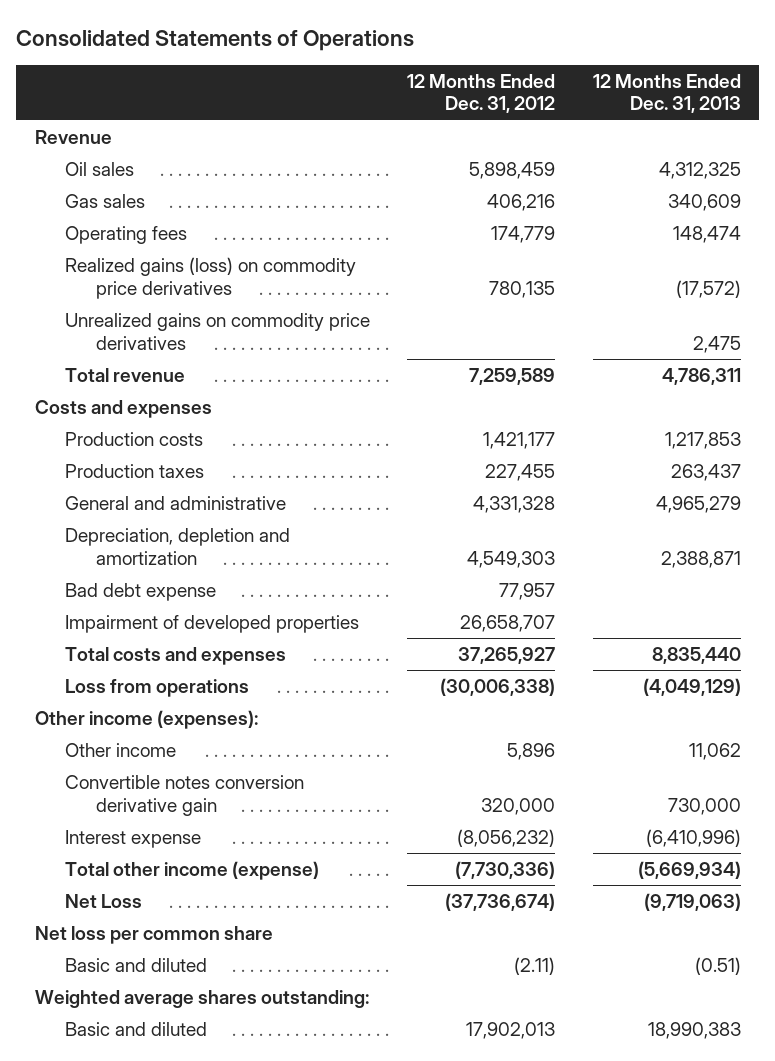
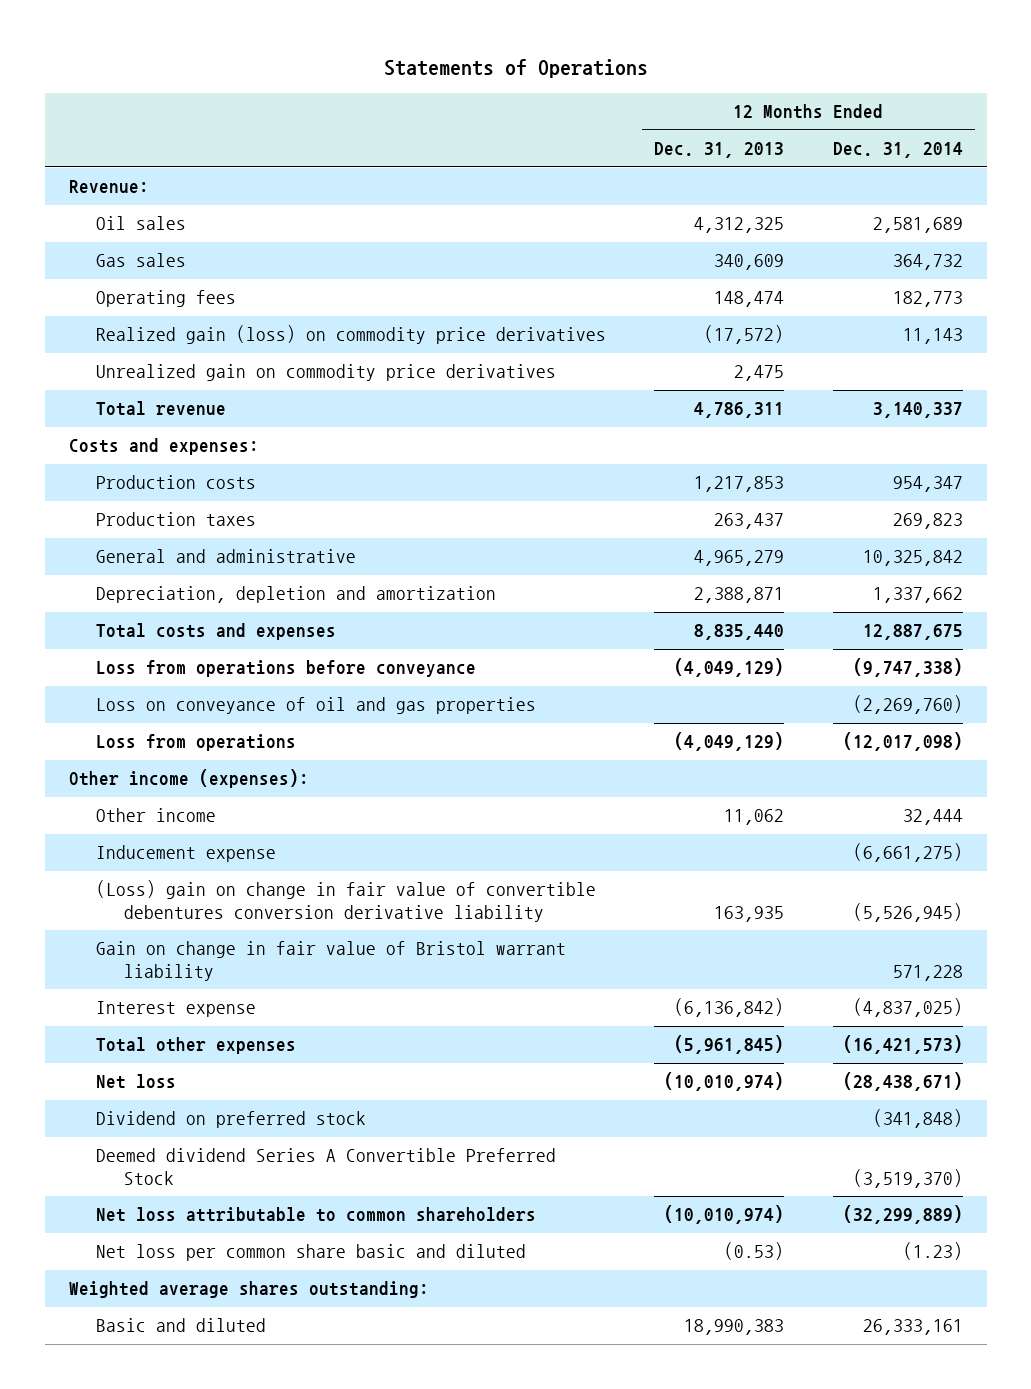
[16,29,415,51] Consolidated Statements of Operations -> [383,59,648,79] Statements of Operations
[407,73,556,114] 12 Months Ended Dec. 31, 2012 -> none
none -> [832,142,963,159] Dec. 31, 2014
[34,130,112,145] Revenue -> [68,180,149,194] Revenue:
[65,257,357,299] Realized gains (loss) on commodity price derivatives -> [96,325,607,345] Realized gain (loss) on commodity price derivatives
[65,313,371,350] Unrealized gains on commodity price derivatives -> [96,364,557,382] Unrealized gain on commodity price derivatives
[34,400,212,419] Costs and expenses -> [68,438,259,456] Costs and expenses:
[65,583,217,602] Bad debt expense -> none
[65,615,360,634] Impairment of developed properties -> none
none -> [96,660,477,678] Loss from operations before conveyance
none -> [96,697,537,715] Loss on conveyance of oil and gas properties
[34,926,273,945] Net loss per common share -> none
none -> [96,845,277,863] Inducement expense
[65,775,305,816] Convertible notes conversion derivative gain -> [96,880,597,922] (Loss) gain on change in fair value of convertible debentures conversion derivative liability
[667,797,741,815] 730,000 -> [714,905,785,922] 163,935
none -> [96,941,567,981] Gain on change in fair value of Bristol warrant liability
[645,829,741,848] (6,410,996) -> [674,998,785,1018] (6,136,842)
[65,861,320,881] Total other income (expense) -> [96,1037,297,1055] Total other expenses
[637,861,741,880] (5,669,934) -> [674,1035,785,1055] (5,961,845)
[65,894,143,909] Net Loss -> [96,1074,177,1090] Net loss
[643,893,741,912] (9,719,063) -> [664,1072,785,1092] (10,010,974)
none -> [96,1111,367,1129] Dividend on preferred stock
none -> [96,1148,557,1185] Deemed dividend Series A Convertible Preferred Stock
none -> [96,1207,537,1223] Net loss attributable to common shareholders
[65,958,208,973] Basic and diluted -> [96,1244,527,1262] Net loss per common share basic and diluted
[694,957,741,976] (0.51) -> [724,1242,785,1261] (0.53)

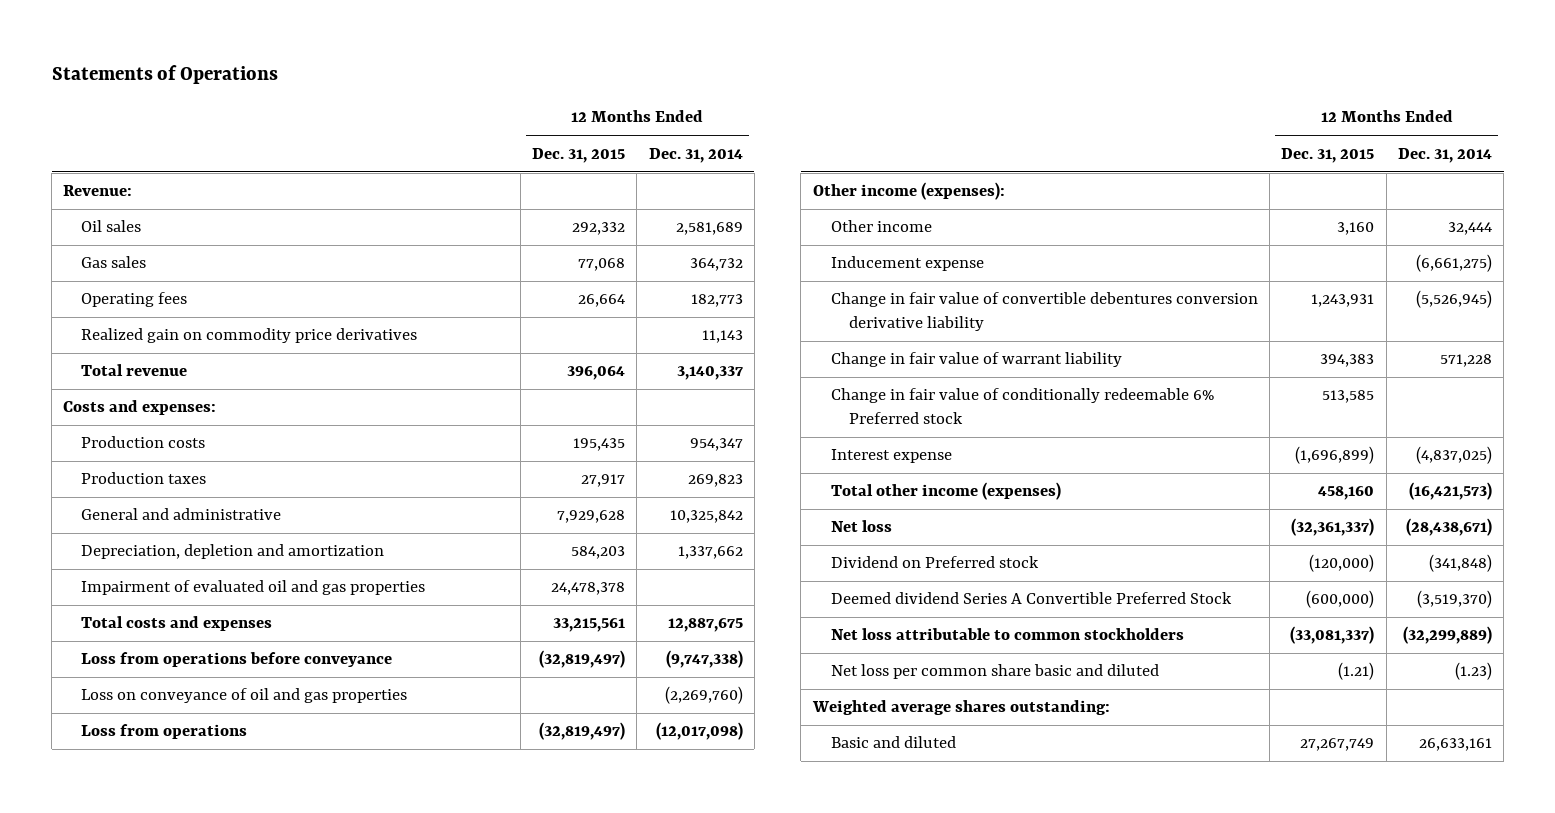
[654,142,785,159] Dec. 31, 2013 -> none
none -> [532,147,626,163] Dec. 31, 2015
[96,364,557,382] Unrealized gain on commodity price derivatives -> none
[96,325,607,345] Realized gain (loss) on commodity price derivatives -> [81,328,418,344] Realized gain on commodity price derivatives
none -> [81,580,426,596] Impairment of evaluated oil and gas properties
[96,880,597,922] (Loss) gain on change in fair value of convertible debentures conversion derivative liability -> [830,292,1258,332] Change in fair value of convertible debentures conversion derivative liability
[96,941,567,981] Gain on change in fair value of Bristol warrant liability -> [830,352,1122,368] Change in fair value of warrant liability
none -> [830,388,1214,425] Change in fair value of conditionally redeemable 6% Preferred stock
[96,1037,297,1055] Total other expenses -> [830,482,1061,501] Total other income (expenses)
[96,1111,367,1129] Dividend on preferred stock -> [830,556,1039,569] Dividend on Preferred stock
[96,1207,537,1223] Net loss attributable to common shareholders -> [830,628,1184,641] Net loss attributable to common stockholders
[862,1319,963,1336] 26,333,161 -> [1418,738,1492,752] 26,633,161

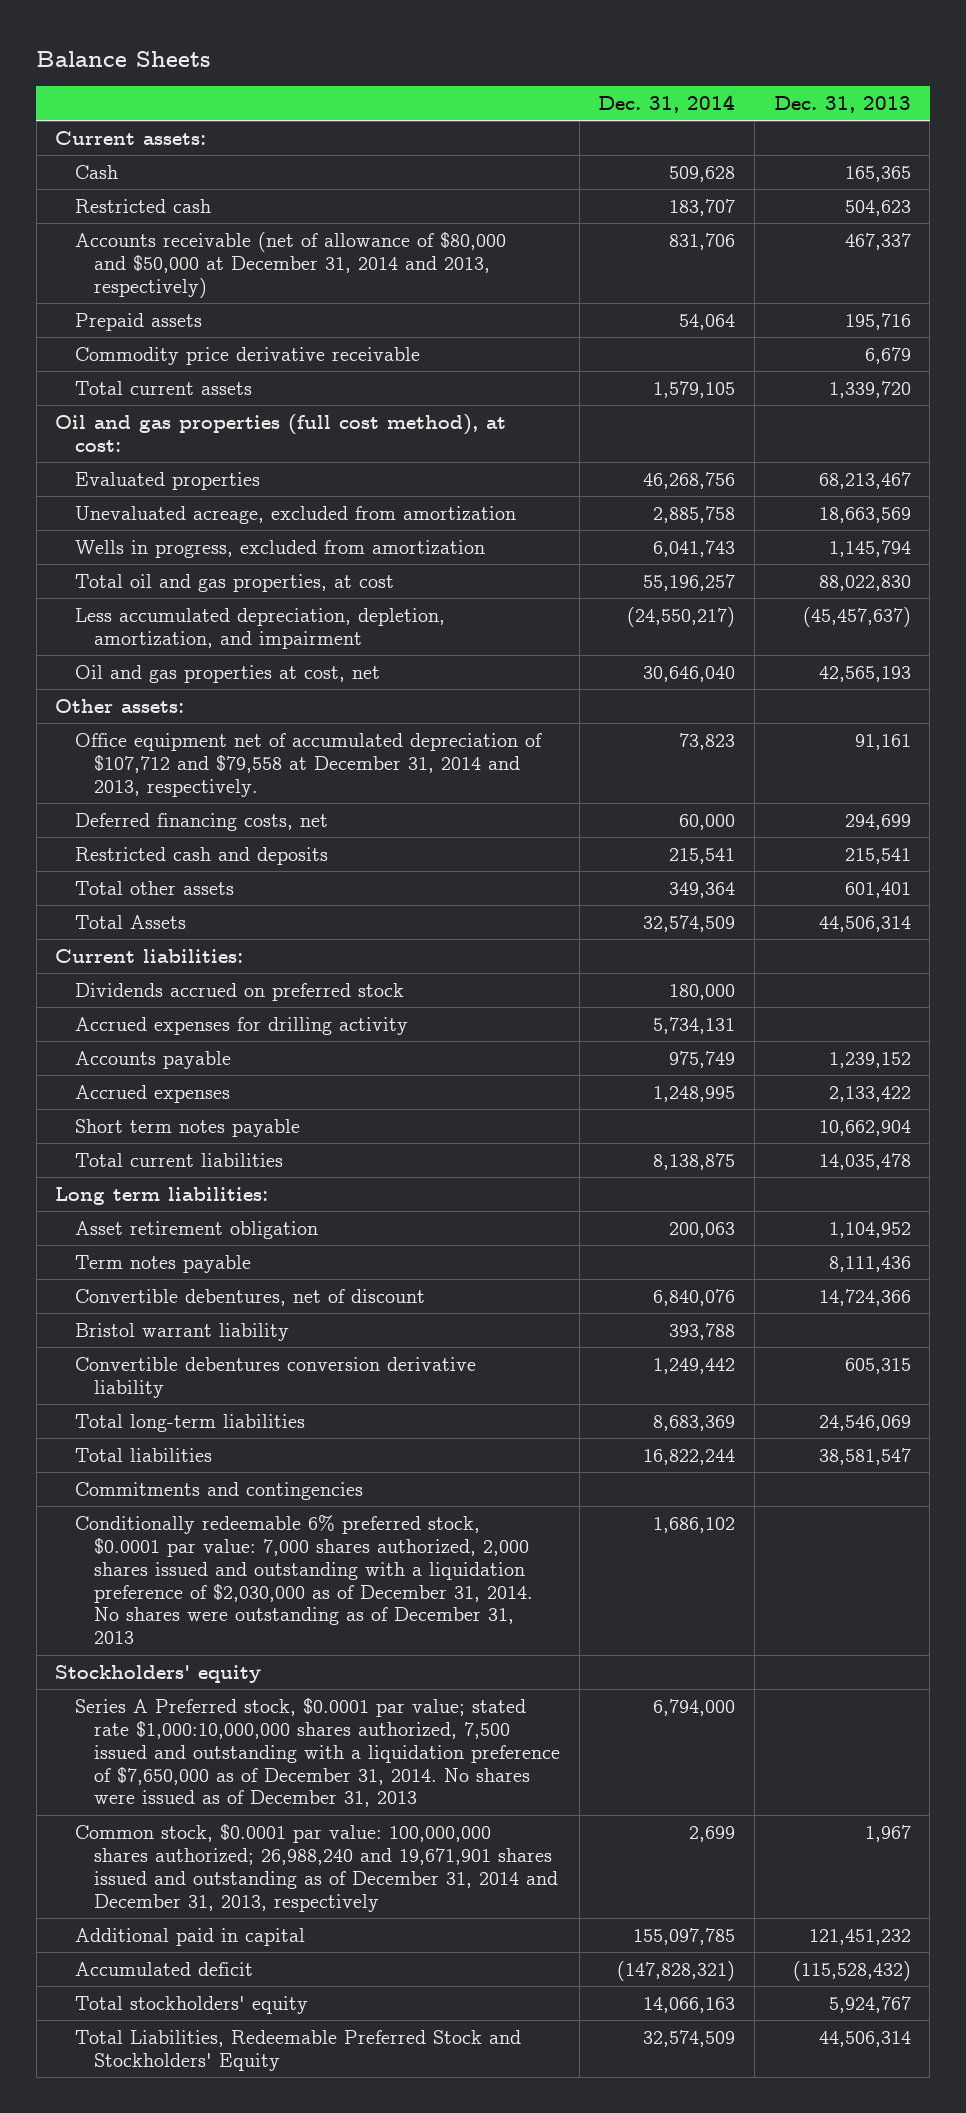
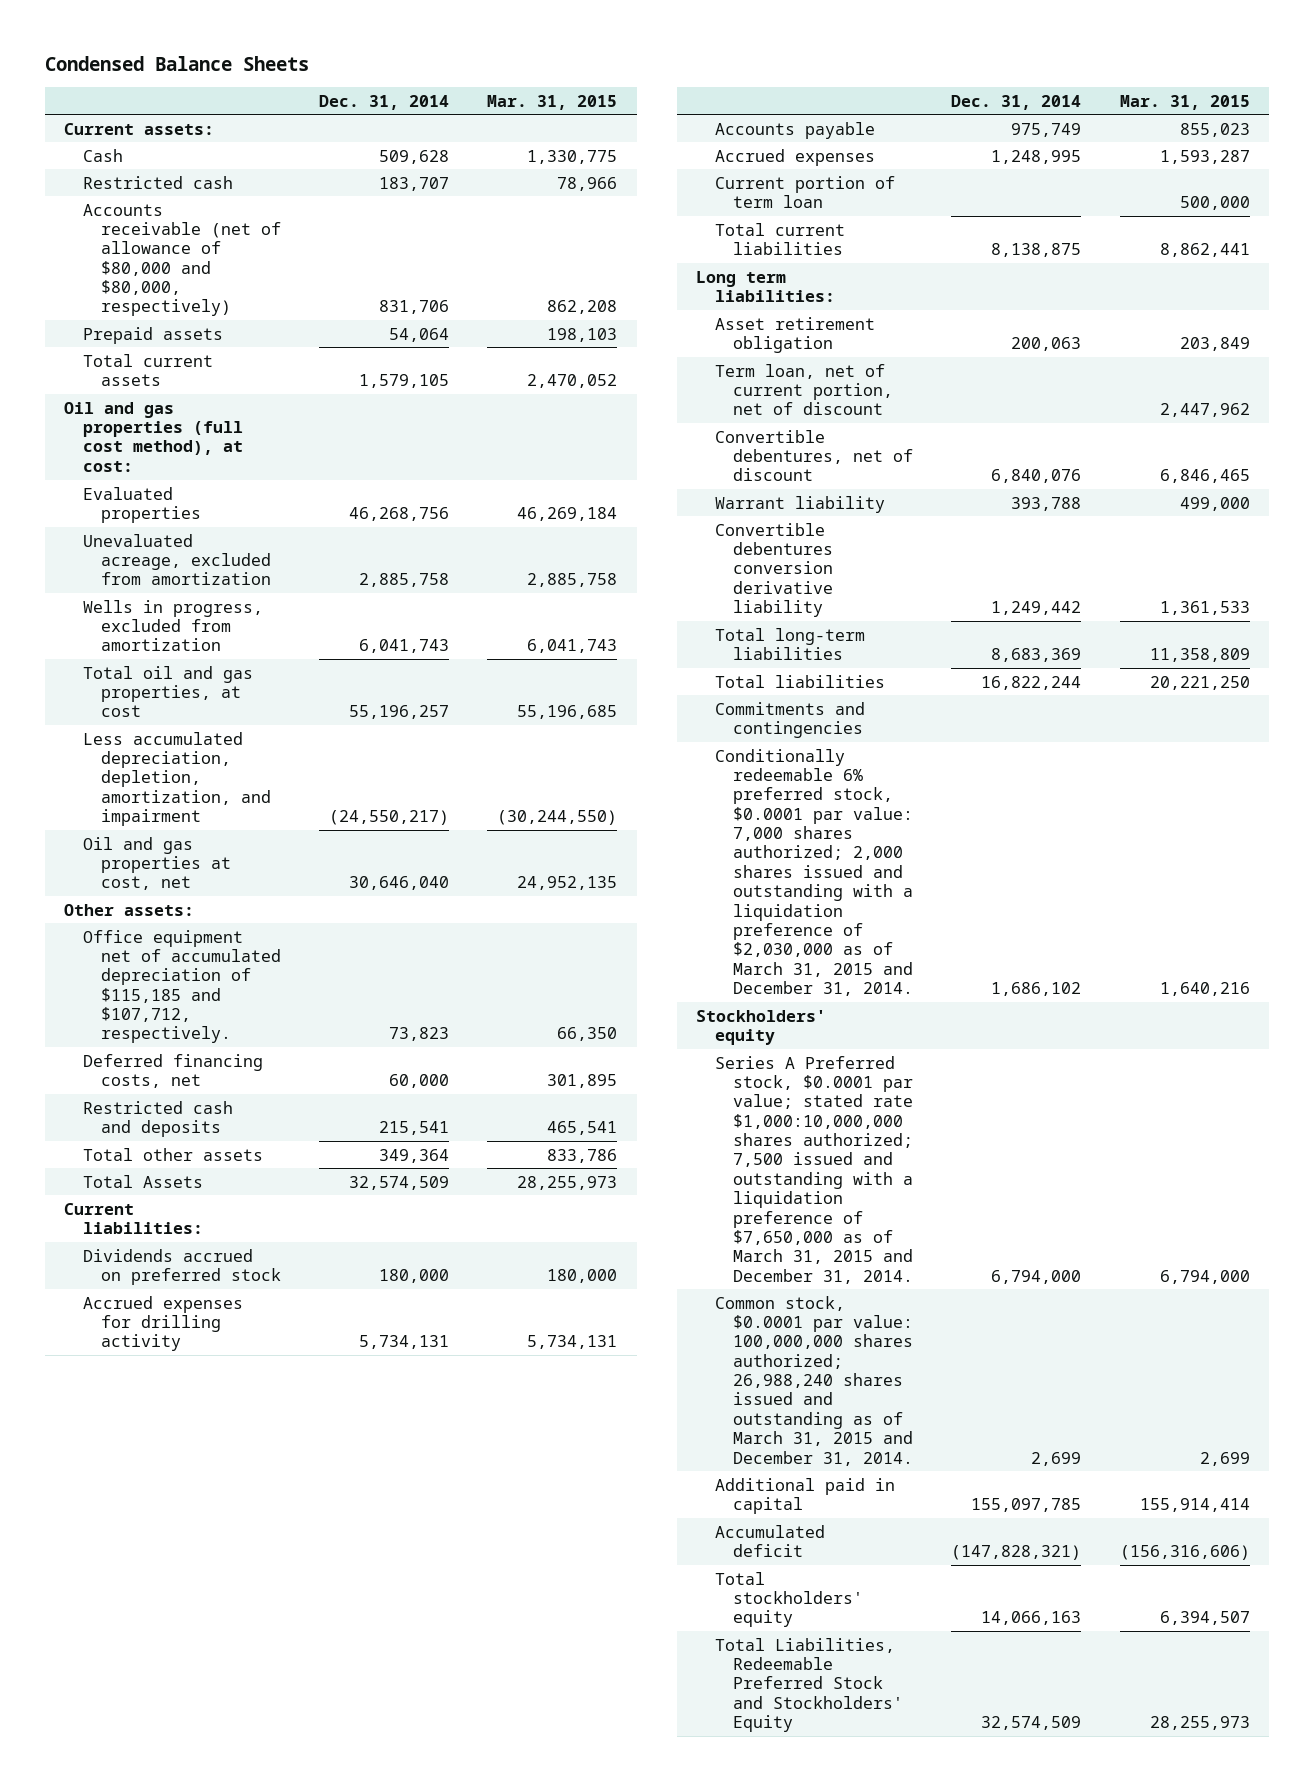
[36,50,211,67] Balance Sheets -> [45,55,310,71] Condensed Balance Sheets
[773,95,911,113] Dec. 31, 2013 -> none
none -> [487,94,618,110] Mar. 31, 2015
[74,231,506,298] Accounts receivable (net of allowance of $80,000 and $50,000 at December 31, 2014 and 2013, respectively) -> [82,203,282,317] Accounts receivable (net of allowance of $80,000 and $80,000, respectively)
[74,346,420,365] Commodity price derivative receivable -> none
[74,732,542,797] Office equipment net of accumulated depreciation of $107,712 and $79,558 at December 31, 2014 and 2013, respectively. -> [82,929,282,1044] Office equipment net of accumulated depreciation of $115,185 and $107,712, respectively.
[74,1118,300,1137] Short term notes payable -> [714,175,895,208] Current portion of term loan
[74,1254,251,1273] Term notes payable -> [714,363,894,416] Term loan, net of current portion, net of discount
[74,1322,289,1341] Bristol warrant liability -> [714,495,885,513] Warrant liability
[74,1514,534,1645] Conditionally redeemable 6% preferred stock, $0.0001 par value: 7,000 shares authorized, 2,000 shares issued and outstanding with a liquidation preference of $2,030,000 as of December 31, 2014. No shares were outstanding as of December 31, 2013 -> [714,748,914,997] Conditionally redeemable 6% preferred stock, $0.0001 par value: 7,000 shares authorized; 2,000 shares issued and outstanding with a liquidation preference of $2,030,000 as of March 31, 2015 and December 31, 2014.
[74,1697,561,1808] Series A Preferred stock, $0.0001 par value; stated rate $1,000:10,000,000 shares authorized, 7,500 issued and outstanding with a liquidation preference of $7,650,000 as of December 31, 2014. No shares were issued as of December 31, 2013 -> [714,1055,914,1284] Series A Preferred stock, $0.0001 par value; stated rate $1,000:10,000,000 shares authorized; 7,500 issued and outstanding with a liquidation preference of $7,650,000 as of March 31, 2015 and December 31, 2014.
[74,1823,559,1912] Common stock, $0.0001 par value: 100,000,000 shares authorized; 26,988,240 and 19,671,901 shares issued and outstanding as of December 31, 2014 and December 31, 2013, respectively -> [714,1295,914,1466] Common stock, $0.0001 par value: 100,000,000 shares authorized; 26,988,240 shares issued and outstanding as of March 31, 2015 and December 31, 2014.

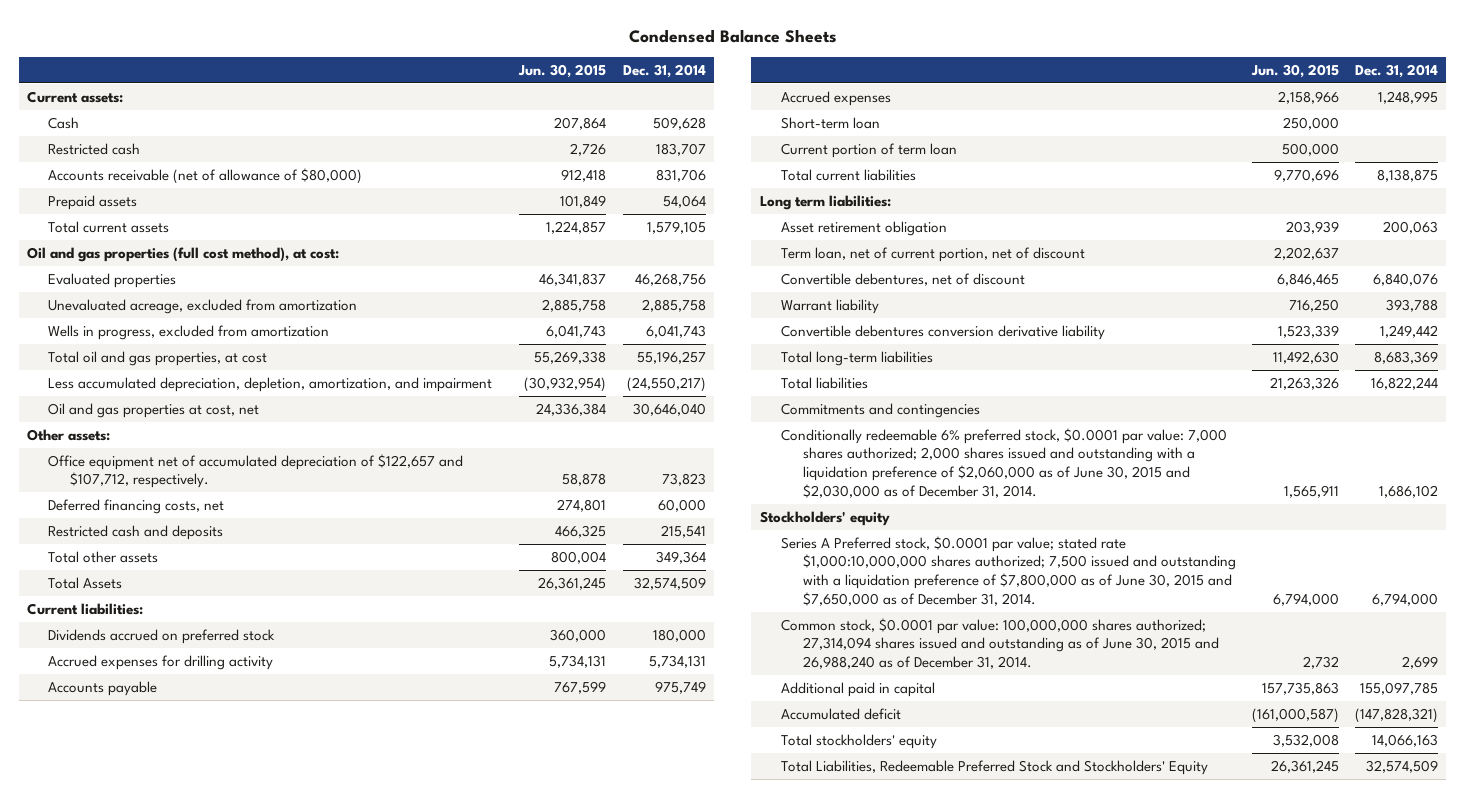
[487,94,618,110] Mar. 31, 2015 -> none
none -> [518,64,607,79] Jun. 30, 2015
[82,203,282,317] Accounts receivable (net of allowance of $80,000 and $80,000, respectively) -> [48,167,363,184] Accounts receivable (net of allowance of $80,000)
[82,929,282,1044] Office equipment net of accumulated depreciation of $115,185 and $107,712, respectively. -> [48,453,464,489] Office equipment net of accumulated depreciation of $122,657 and $107,712, respectively.
none -> [781,116,881,129] Short-term loan
[714,748,914,997] Conditionally redeemable 6% preferred stock, $0.0001 par value: 7,000 shares authorized; 2,000 shares issued and outstanding with a liquidation preference of $2,030,000 as of March 31, 2015 and December 31, 2014. -> [781,427,1228,498] Conditionally redeemable 6% preferred stock, $0.0001 par value: 7,000 shares authorized; 2,000 shares issued and outstanding with a liquidation preference of $2,060,000 as of June 30, 2015 and $2,030,000 as of December 31, 2014.
[714,1055,914,1284] Series A Preferred stock, $0.0001 par value; stated rate $1,000:10,000,000 shares authorized; 7,500 issued and outstanding with a liquidation preference of $7,650,000 as of March 31, 2015 and December 31, 2014. -> [781,535,1236,606] Series A Preferred stock, $0.0001 par value; stated rate $1,000:10,000,000 shares authorized; 7,500 issued and outstanding with a liquidation preference of $7,800,000 as of June 30, 2015 and $7,650,000 as of December 31, 2014.
[714,1295,914,1466] Common stock, $0.0001 par value: 100,000,000 shares authorized; 26,988,240 shares issued and outstanding as of March 31, 2015 and December 31, 2014. -> [781,617,1219,670] Common stock, $0.0001 par value: 100,000,000 shares authorized; 27,314,094 shares issued and outstanding as of June 30, 2015 and 26,988,240 as of December 31, 2014.

